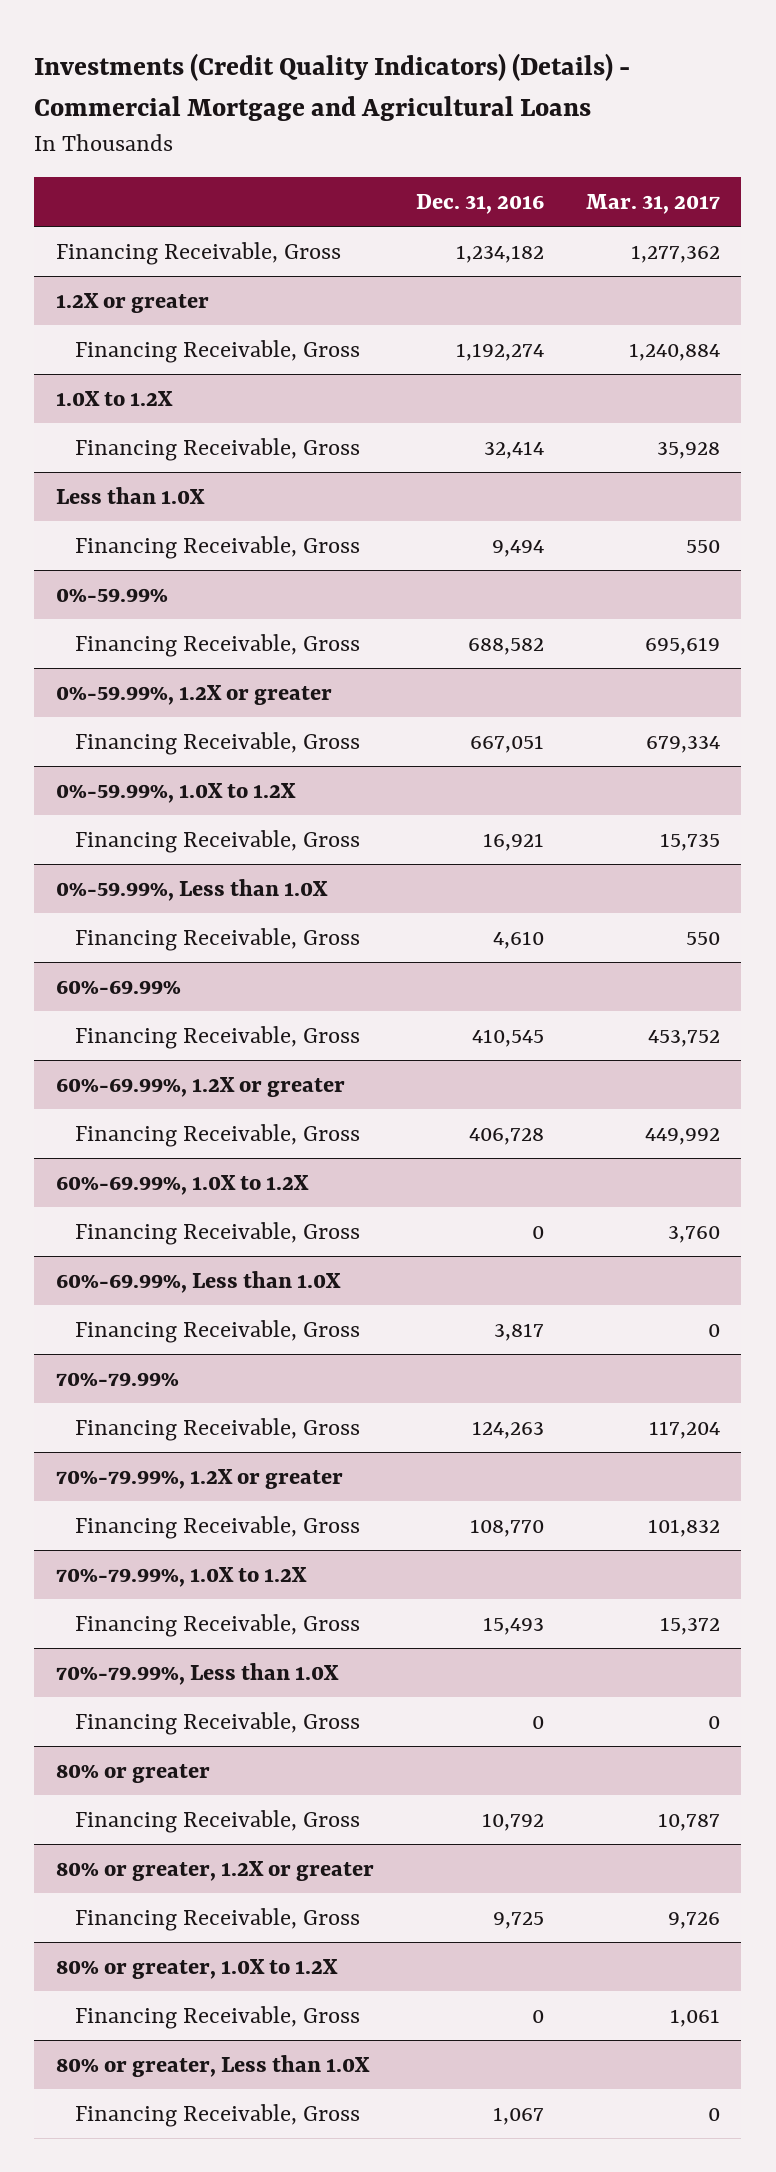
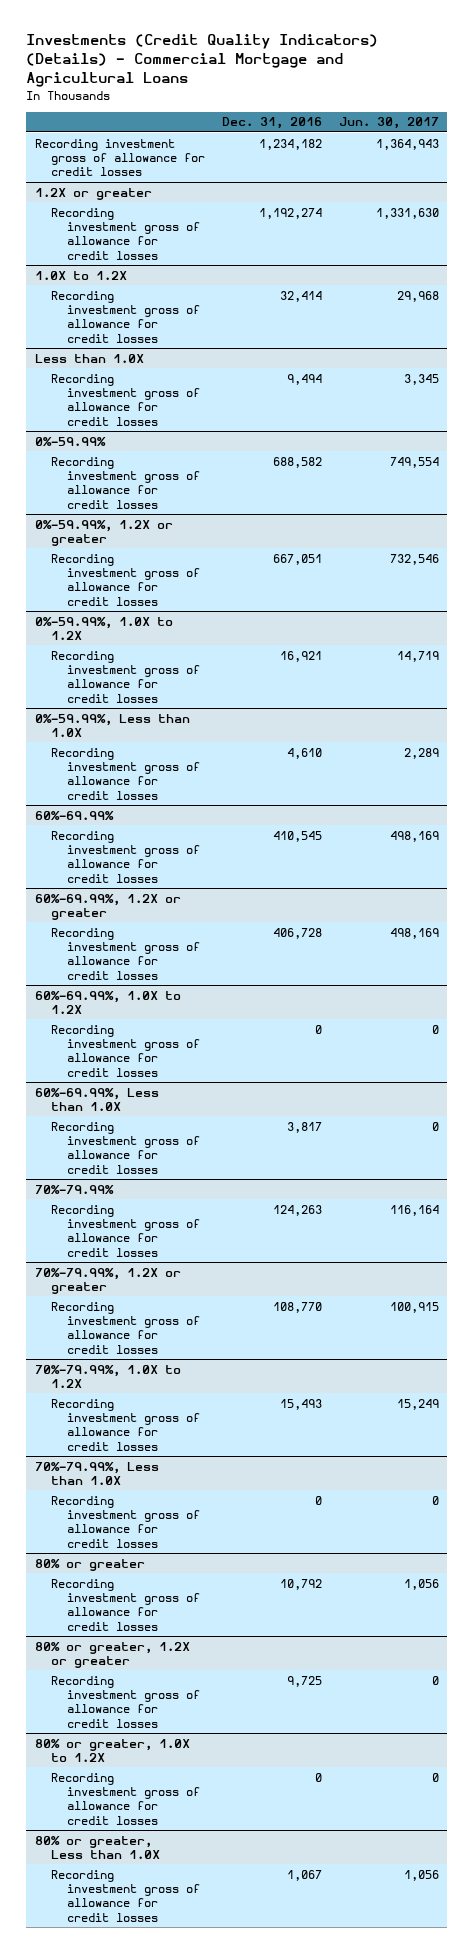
[586,194,721,215] Mar. 31, 2017 -> none
none -> [338,117,439,130] Jun. 30, 2017
[55,242,341,266] Financing Receivable, Gross -> [34,138,205,177] Recording investment gross of allowance for credit losses
[74,340,360,364] Financing Receivable, Gross -> [50,207,200,260] Recording investment gross of allowance for credit losses
[74,438,360,462] Financing Receivable, Gross -> [50,290,200,343] Recording investment gross of allowance for credit losses
[74,536,360,560] Financing Receivable, Gross -> [50,373,200,426] Recording investment gross of allowance for credit losses
[74,634,360,658] Financing Receivable, Gross -> [50,456,200,509] Recording investment gross of allowance for credit losses
[74,732,360,756] Financing Receivable, Gross -> [50,553,200,606] Recording investment gross of allowance for credit losses
[74,830,360,854] Financing Receivable, Gross -> [50,650,200,703] Recording investment gross of allowance for credit losses
[74,928,360,952] Financing Receivable, Gross -> [50,747,200,800] Recording investment gross of allowance for credit losses
[74,1026,360,1050] Financing Receivable, Gross -> [50,830,200,883] Recording investment gross of allowance for credit losses
[74,1124,360,1148] Financing Receivable, Gross -> [50,927,200,980] Recording investment gross of allowance for credit losses
[74,1222,360,1246] Financing Receivable, Gross -> [50,1024,200,1077] Recording investment gross of allowance for credit losses
[74,1320,360,1344] Financing Receivable, Gross -> [50,1121,200,1174] Recording investment gross of allowance for credit losses
[74,1418,360,1442] Financing Receivable, Gross -> [50,1204,200,1257] Recording investment gross of allowance for credit losses
[74,1516,360,1540] Financing Receivable, Gross -> [50,1301,200,1354] Recording investment gross of allowance for credit losses
[74,1614,360,1638] Financing Receivable, Gross -> [50,1398,200,1451] Recording investment gross of allowance for credit losses
[74,1712,360,1736] Financing Receivable, Gross -> [50,1495,200,1548] Recording investment gross of allowance for credit losses
[74,1810,360,1834] Financing Receivable, Gross -> [50,1578,200,1631] Recording investment gross of allowance for credit losses
[74,1908,360,1932] Financing Receivable, Gross -> [50,1675,200,1728] Recording investment gross of allowance for credit losses
[74,2006,360,2030] Financing Receivable, Gross -> [50,1772,200,1825] Recording investment gross of allowance for credit losses
[74,2104,360,2128] Financing Receivable, Gross -> [50,1869,200,1922] Recording investment gross of allowance for credit losses

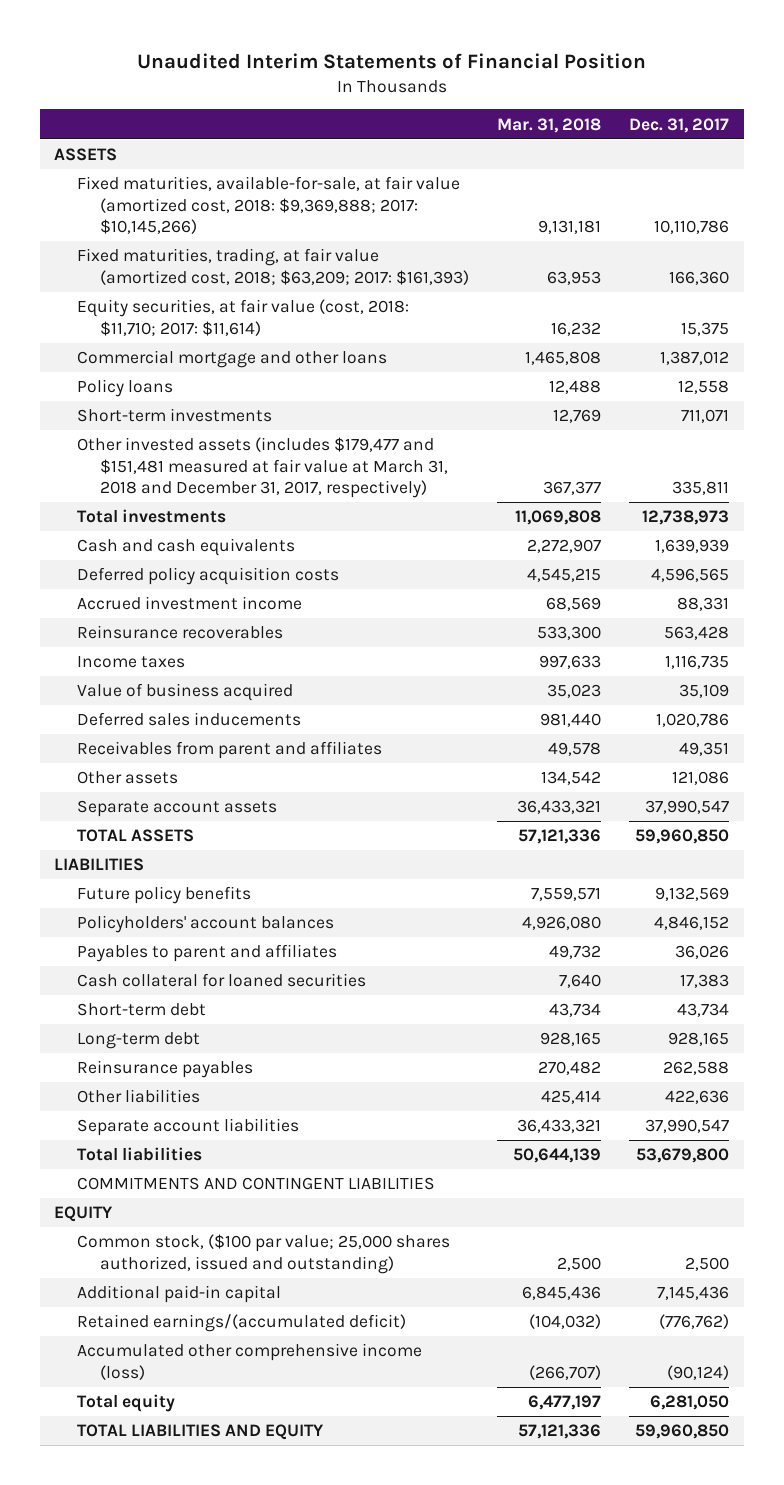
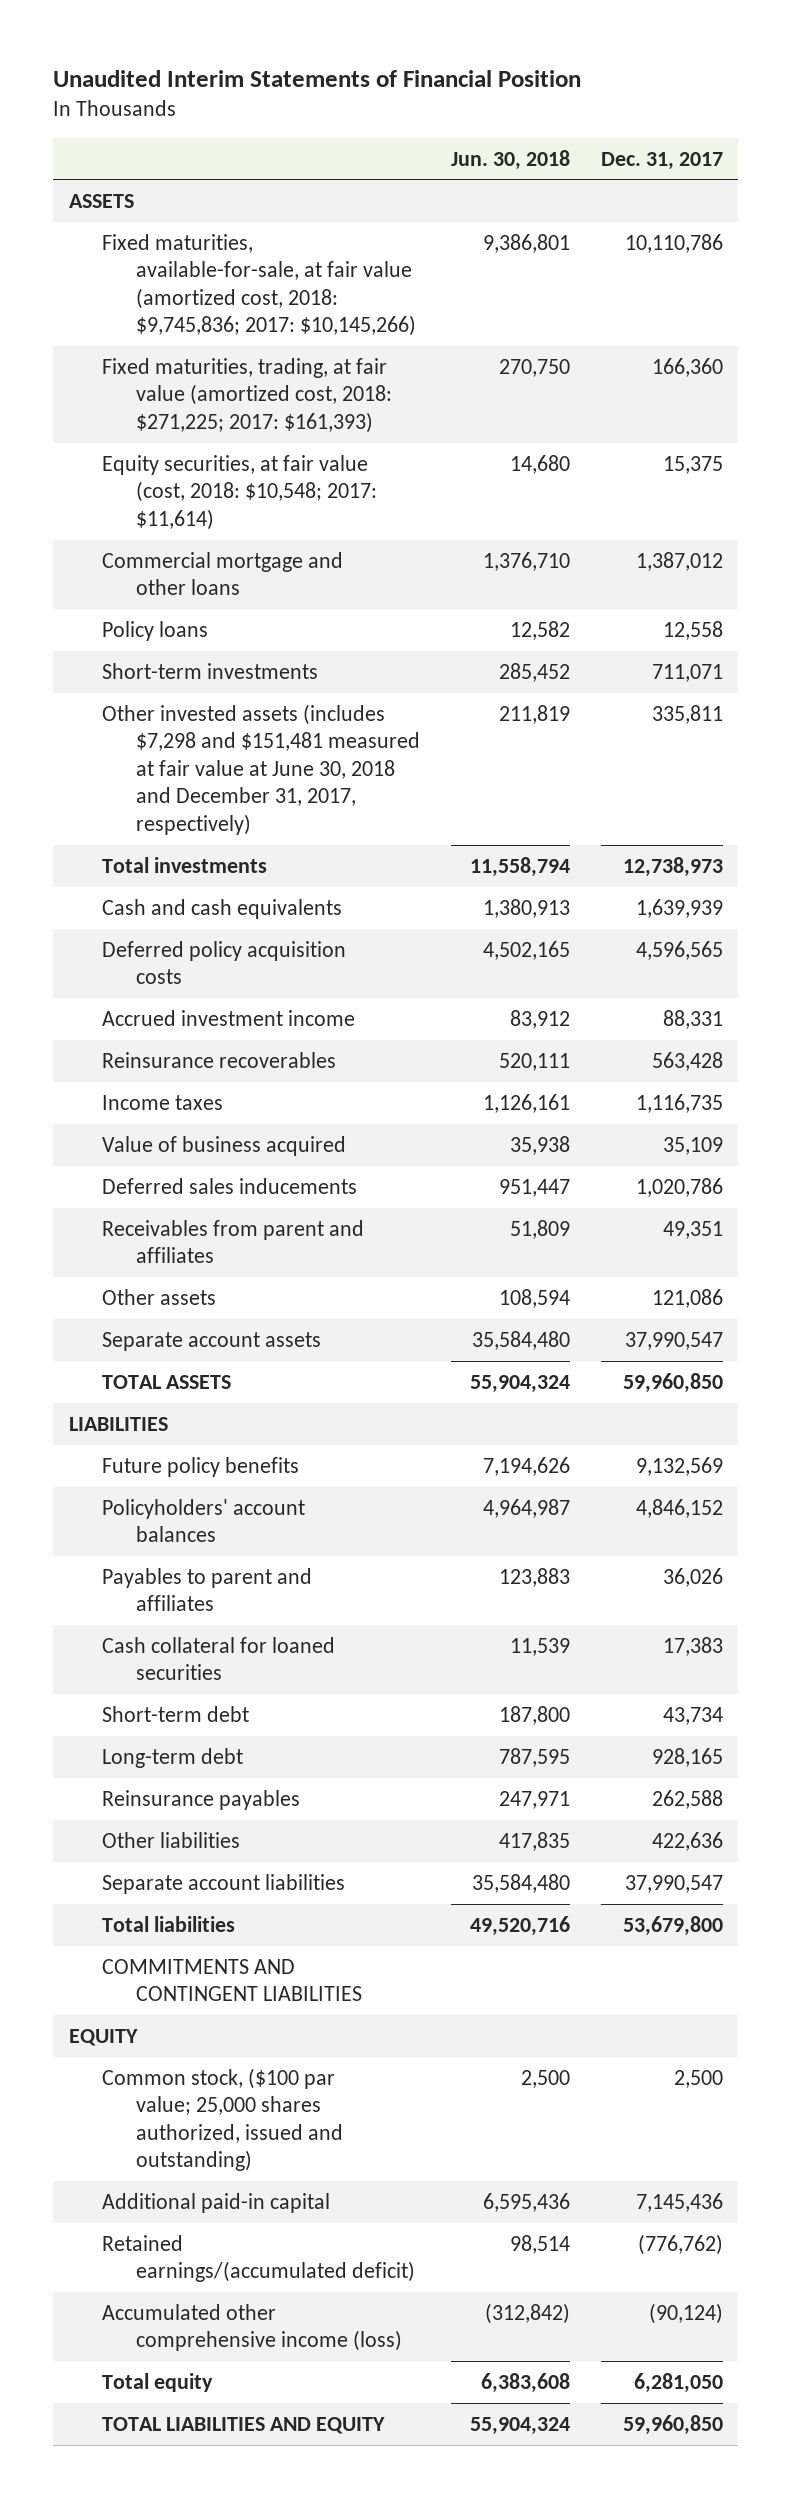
[497,117,602,133] Mar. 31, 2018 -> none
none -> [450,149,570,170] Jun. 30, 2018
[77,176,461,235] Fixed maturities, available-for-sale, at fair value (amortized cost, 2018: $9,369,888; 2017: $10,145,266) -> [102,233,417,337] Fixed maturities, available-for-sale, at fair value (amortized cost, 2018: $9,745,836; 2017: $10,145,266)
[77,248,469,285] Fixed maturities, trading, at fair value (amortized cost, 2018; $63,209; 2017: $161,393) -> [102,357,393,433] Fixed maturities, trading, at fair value (amortized cost, 2018: $271,225; 2017: $161,393)
[77,299,410,336] Equity securities, at fair value (cost, 2018: $11,710; 2017: $11,614) -> [102,454,378,530] Equity securities, at fair value (cost, 2018: $10,548; 2017: $11,614)
[77,437,448,499] Other invested assets (includes $179,477 and $151,481 measured at fair value at March 31, 2018 and December 31, 2017, respectively) -> [102,703,421,835] Other invested assets (includes $7,298 and $151,481 measured at fair value at June 30, 2018 and December 31, 2017, respectively)

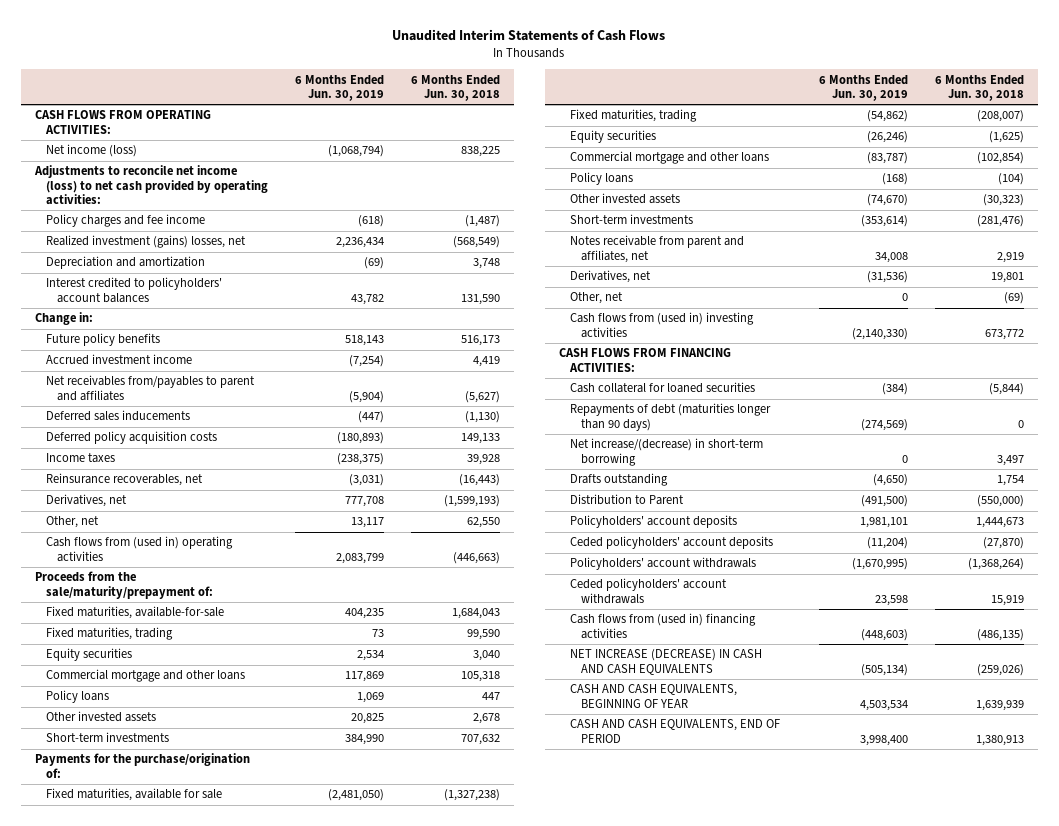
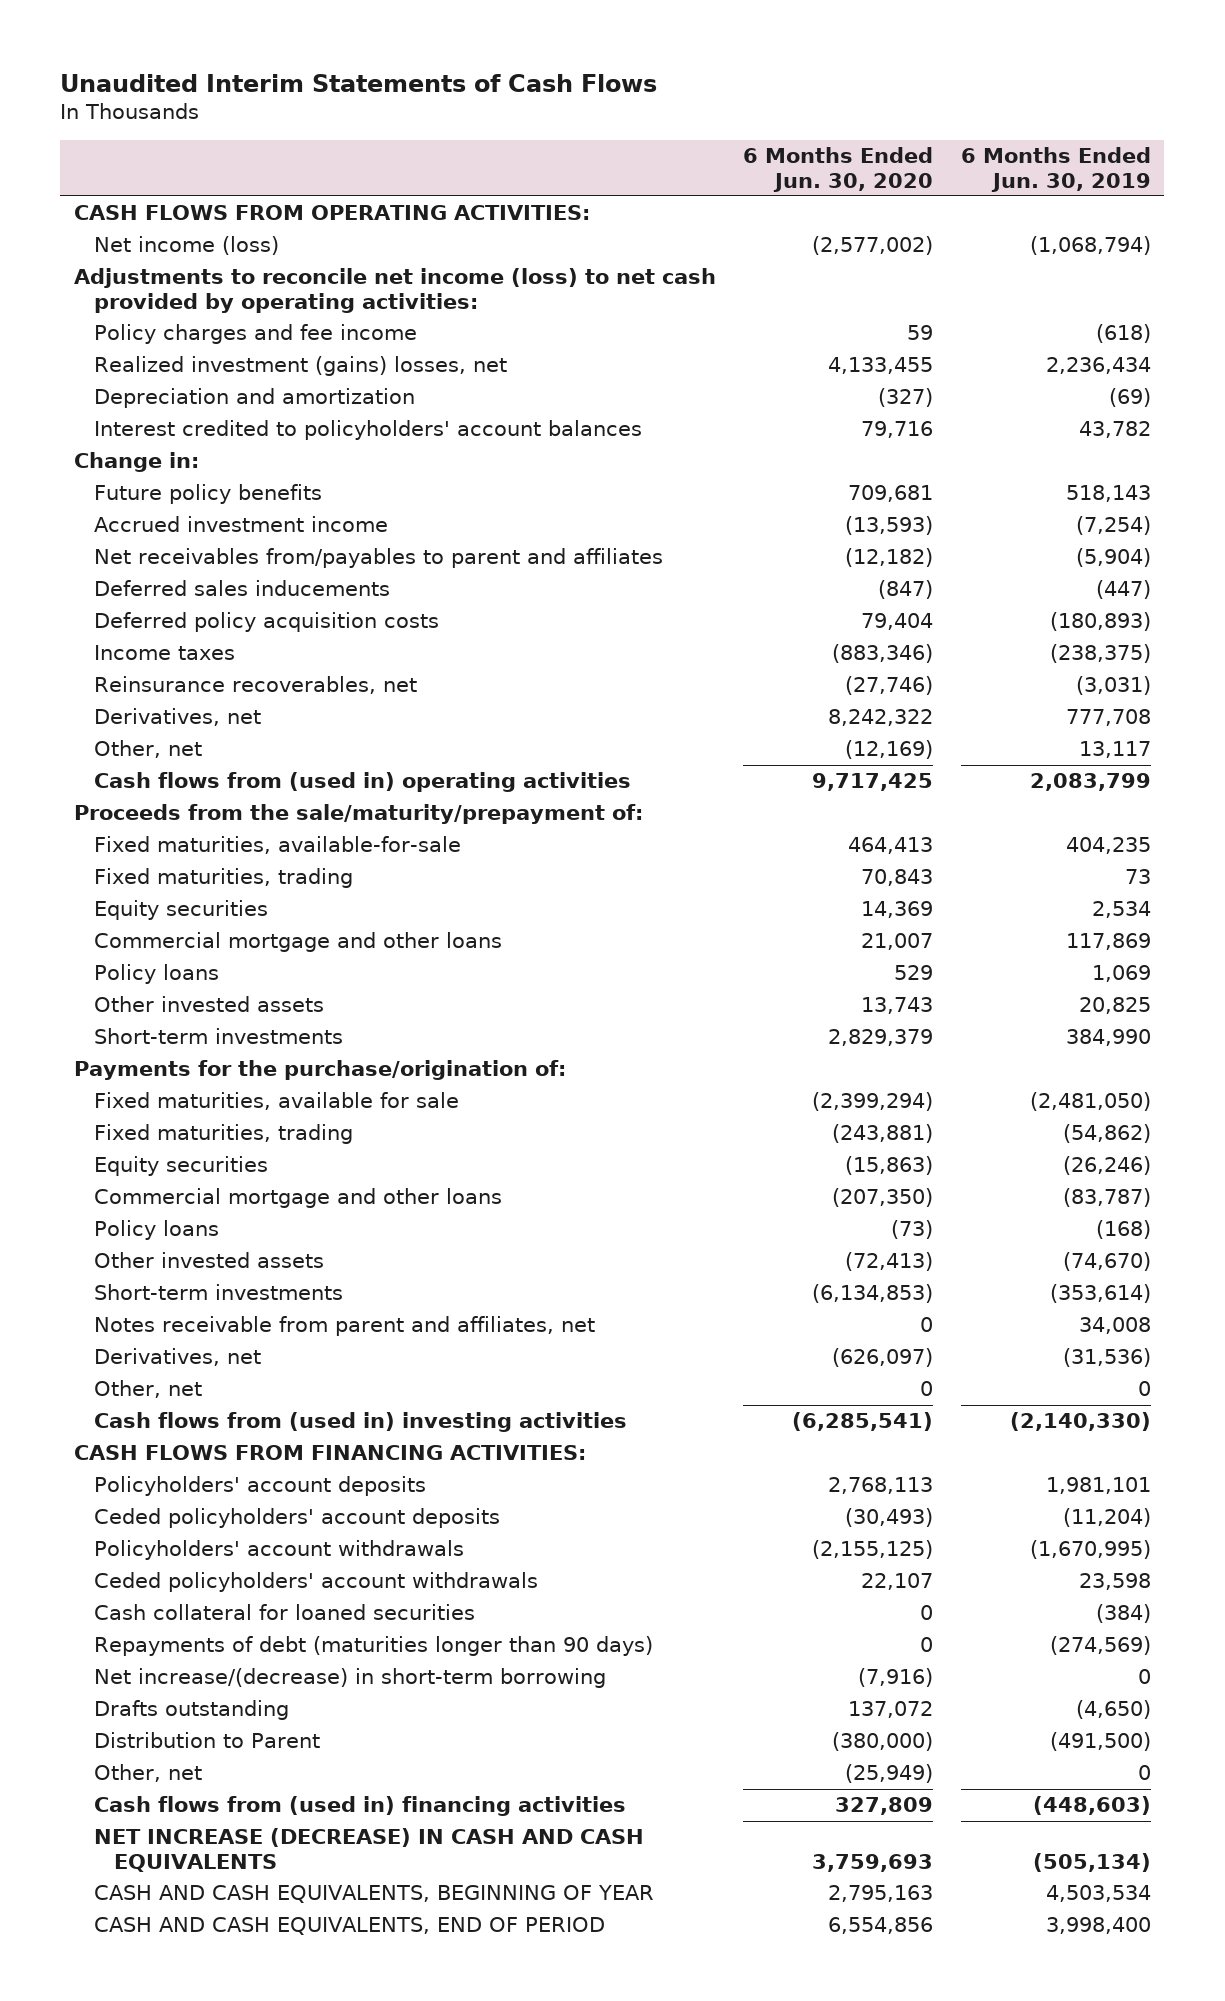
[411,74,501,102] 6 Months Ended Jun. 30, 2018 -> none
none -> [743,147,934,192] 6 Months Ended Jun. 30, 2020
[569,515,737,529] Policyholders' account deposits -> [93,1476,426,1497] Policyholders' account deposits
[569,536,773,550] Ceded policyholders' account deposits -> [93,1508,500,1529] Ceded policyholders' account deposits
[569,557,756,571] Policyholders' account withdrawals -> [93,1540,464,1561] Policyholders' account withdrawals
[569,578,727,604] Ceded policyholders' account withdrawals -> [93,1572,538,1593] Ceded policyholders' account withdrawals
none -> [93,1764,202,1783] Other, net

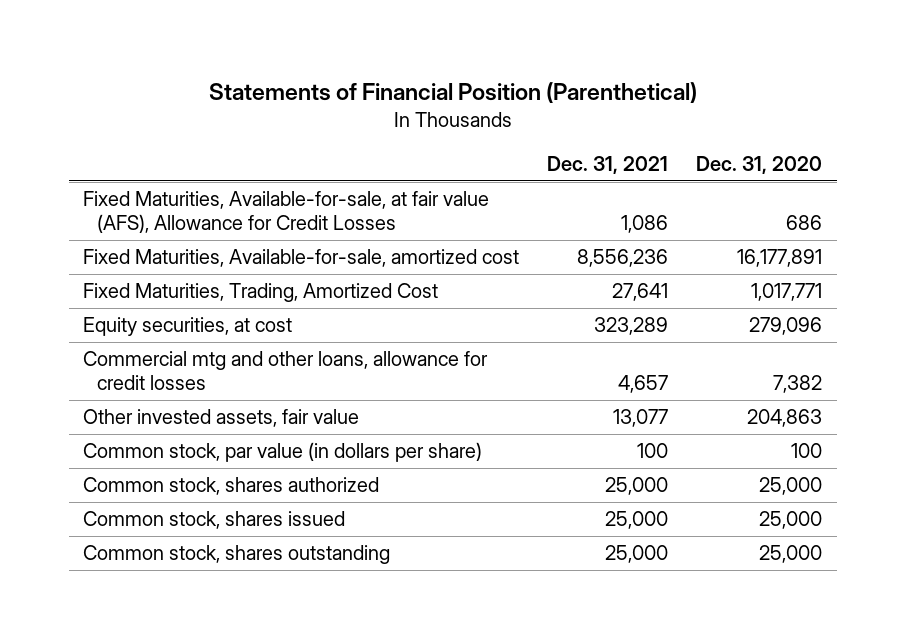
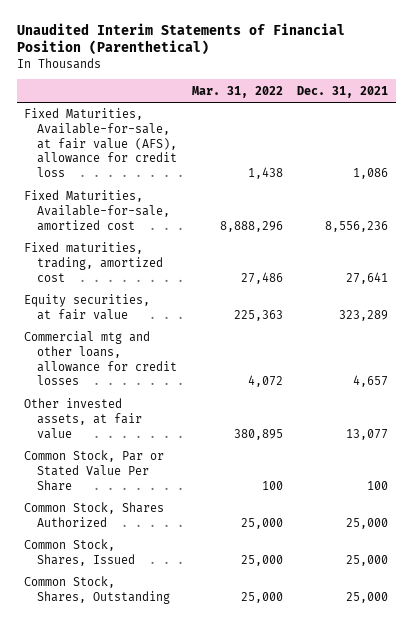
[208,81,697,103] Statements of Financial Position (Parenthetical) -> [16,22,345,56] Unaudited Interim Statements of Financial Position (Parenthetical)
[696,156,823,175] Dec. 31, 2020 -> none
none -> [191,85,283,98] Mar. 31, 2022
[82,191,489,234] Fixed Maturities, Available-for-sale, at fair value (AFS), Allowance for Credit Losses -> [24,108,177,178] Fixed Maturities, Available-for-sale, at fair value (AFS), allowance for credit loss
[82,283,438,303] Fixed Maturities, Trading, Amortized Cost -> [24,242,163,282] Fixed maturities, trading, amortized cost
[82,317,292,337] Equity securities, at cost -> [24,294,151,321] Equity securities, at fair value
[82,409,359,428] Other invested assets, fair value -> [24,398,142,439] Other invested assets, at fair value
[82,442,482,463] Common stock, par value (in dollars per share) -> [24,450,165,491] Common Stock, Par or Stated Value Per Share
[82,477,379,496] Common stock, shares authorized -> [24,502,165,528] Common Stock, Shares Authorized
[82,511,345,530] Common stock, shares issued -> [24,539,135,567] Common Stock, Shares, Issued
[82,545,390,565] Common stock, shares outstanding -> [24,576,170,605] Common Stock, Shares, Outstanding

